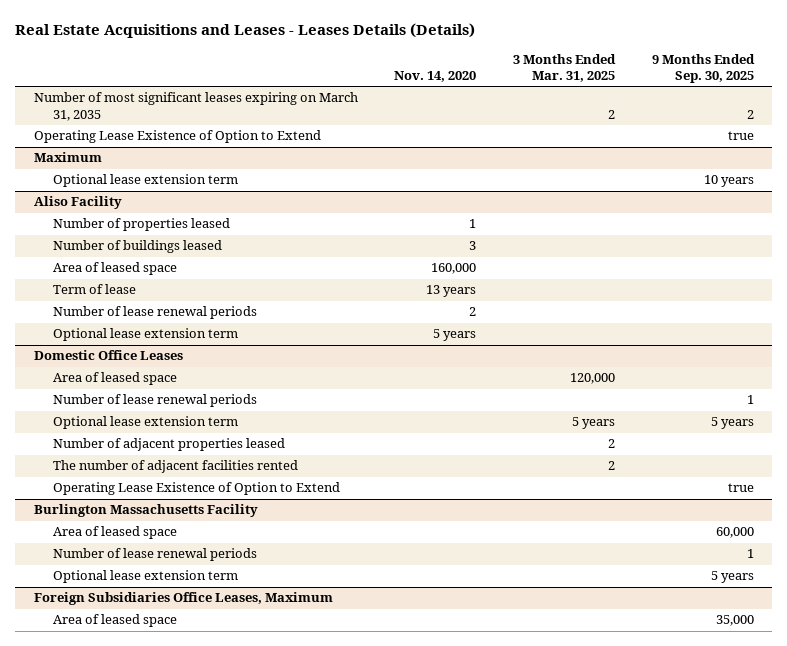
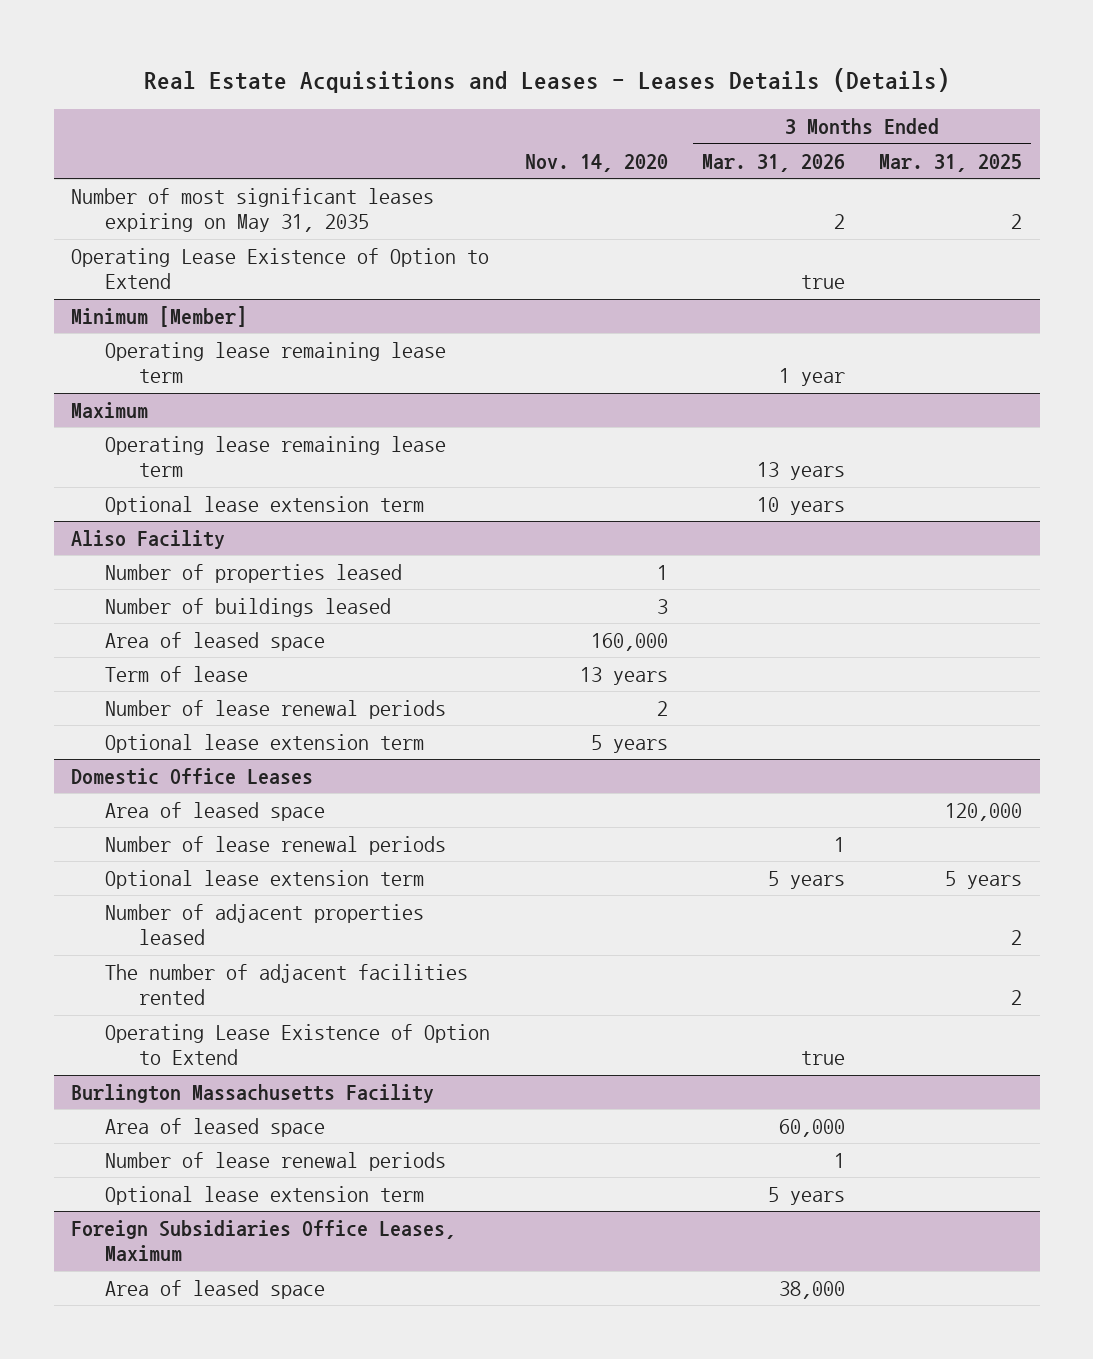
[651,53,755,83] 9 Months Ended Sep. 30, 2025 -> none
none -> [701,153,845,172] Mar. 31, 2026
[33,92,358,121] Number of most significant leases expiring on March 31, 2035 -> [71,188,435,233] Number of most significant leases expiring on May 31, 2035
none -> [71,306,248,328] Minimum [Member]
none -> [105,342,447,384] Operating lease remaining lease term
none -> [105,436,447,478] Operating lease remaining lease term

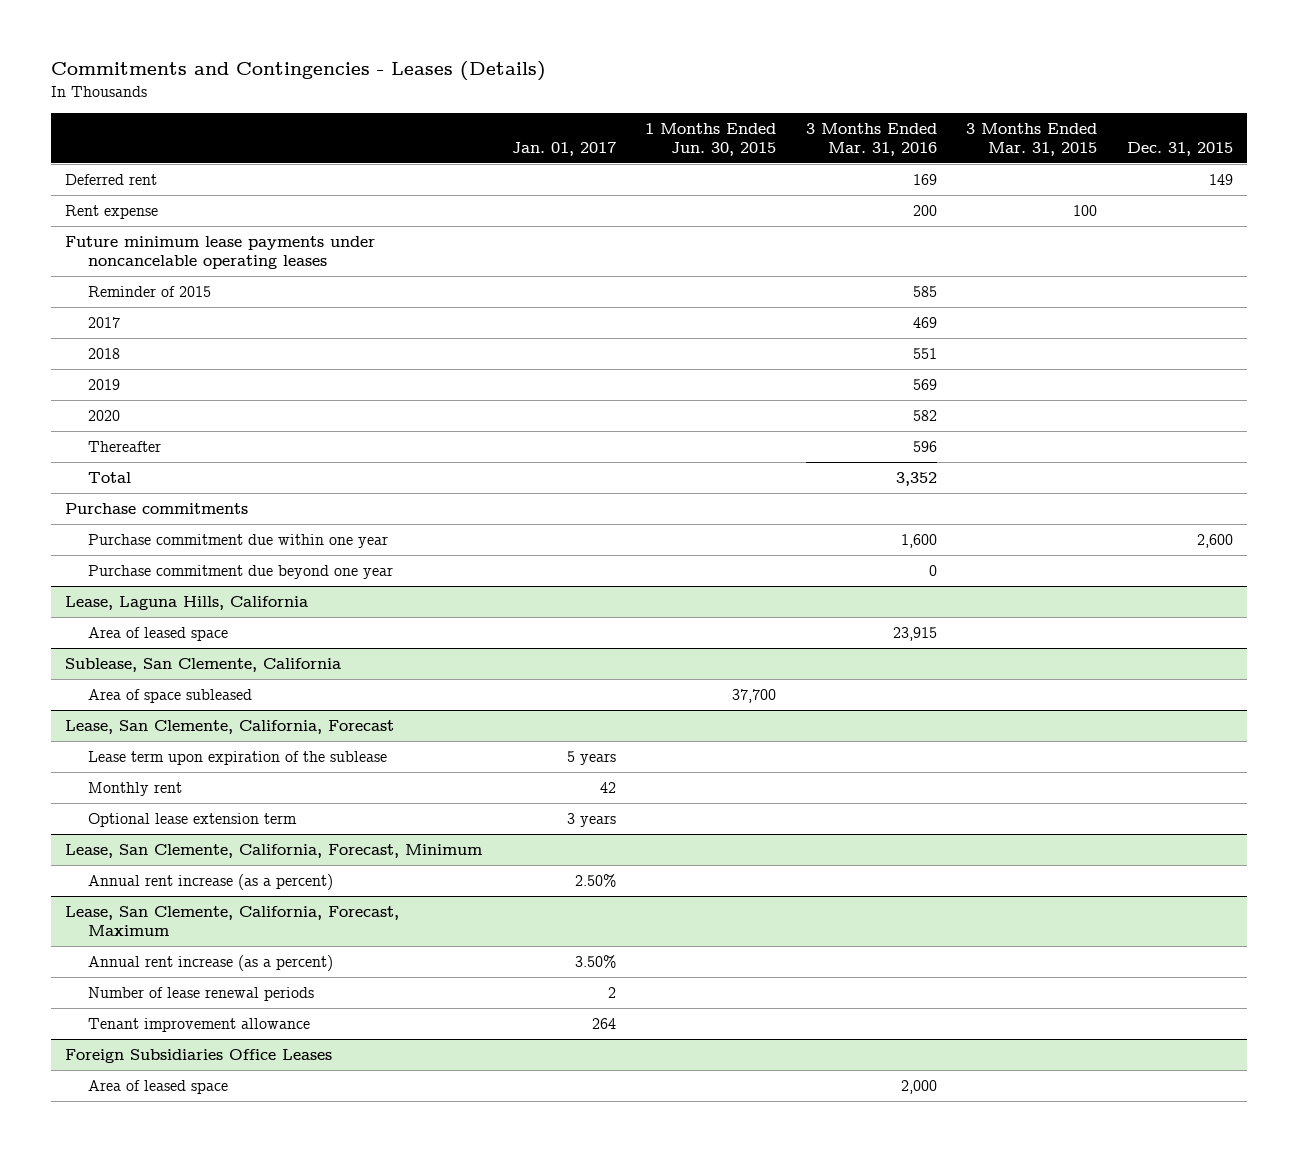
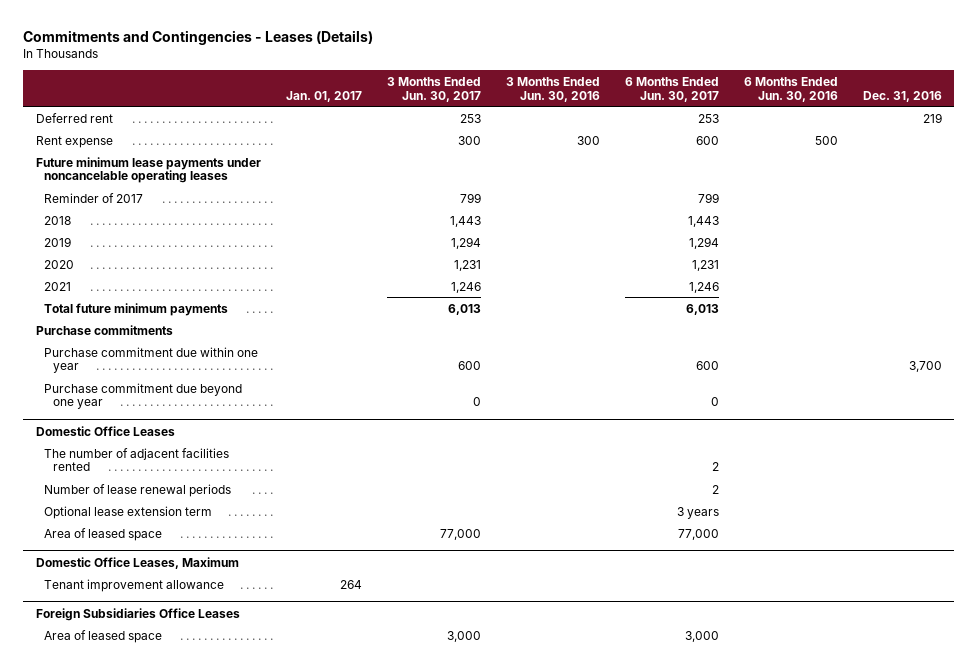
[645,122,777,156] 1 Months Ended Jun. 30, 2015 -> none
[805,122,937,156] 3 Months Ended Mar. 31, 2016 -> none
[966,122,1098,156] 3 Months Ended Mar. 31, 2015 -> none
[1126,141,1233,156] Dec. 31, 2015 -> none
none -> [386,76,481,102] 3 Months Ended Jun. 30, 2017
none -> [505,76,600,102] 3 Months Ended Jun. 30, 2016
none -> [624,76,719,102] 6 Months Ended Jun. 30, 2017
none -> [743,76,838,102] 6 Months Ended Jun. 30, 2016
none -> [862,90,942,102] Dec. 31, 2016
[88,316,121,328] 2017 -> none
[88,285,212,297] Reminder of 2015 -> [44,192,144,203] Reminder of 2017
[88,440,162,452] Thereafter -> none
none -> [44,281,72,291] 2021
[88,471,132,483] Total -> [44,302,229,316] Total future minimum payments
[65,595,309,610] Lease, Laguna Hills, California -> none
[88,626,229,641] Area of leased space -> none
[65,657,342,672] Sublease, San Clemente, California -> none
[88,688,253,703] Area of space subleased -> none
[65,719,395,734] Lease, San Clemente, California, Forecast -> none
[88,750,388,765] Lease term upon expiration of the sublease -> none
[88,781,183,796] Monthly rent -> none
[88,812,298,827] Optional lease extension term -> none
[65,843,483,858] Lease, San Clemente, California, Forecast, Minimum -> none
[88,873,334,890] Annual rent increase (as a percent) -> none
[88,954,334,971] Annual rent increase (as a percent) -> none
[88,986,315,1001] Number of lease renewal periods -> none
none -> [35,425,175,436] Domestic Office Leases
none -> [44,447,230,472] The number of adjacent facilities rented
none -> [44,483,232,497] Number of lease renewal periods
none -> [44,505,213,519] Optional lease extension term
none -> [44,527,163,541] Area of leased space
[65,905,400,936] Lease, San Clemente, California, Forecast, Maximum -> [35,556,239,569] Domestic Office Leases, Maximum

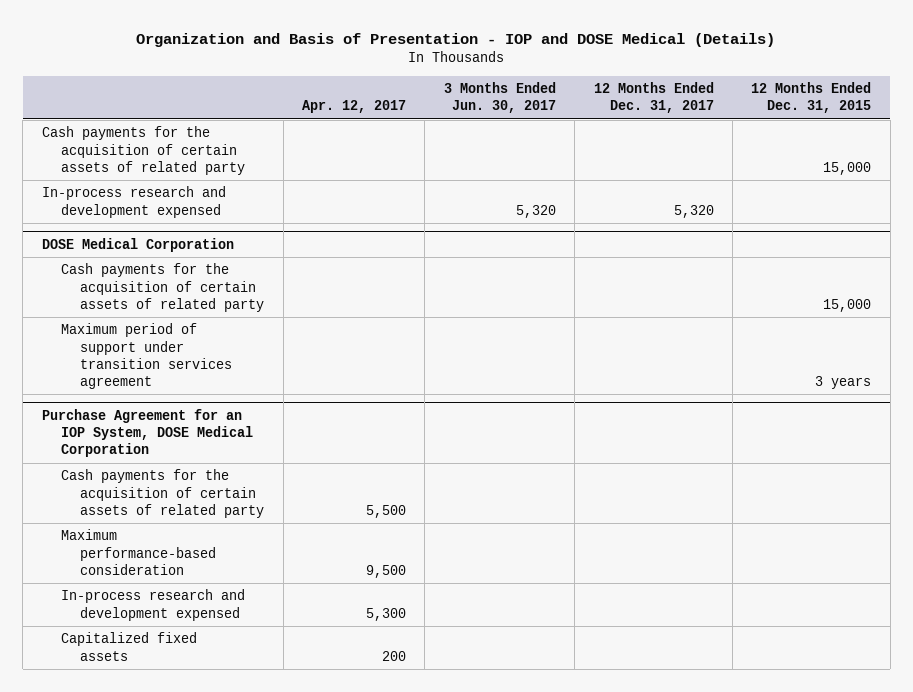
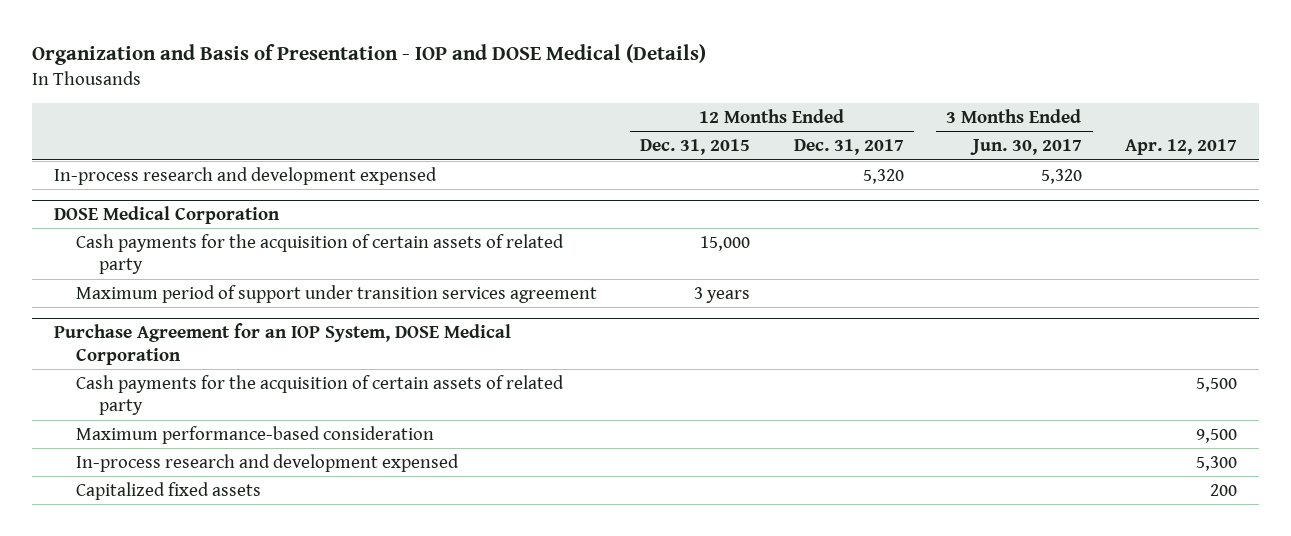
[41,126,245,175] Cash payments for the acquisition of certain assets of related party -> none

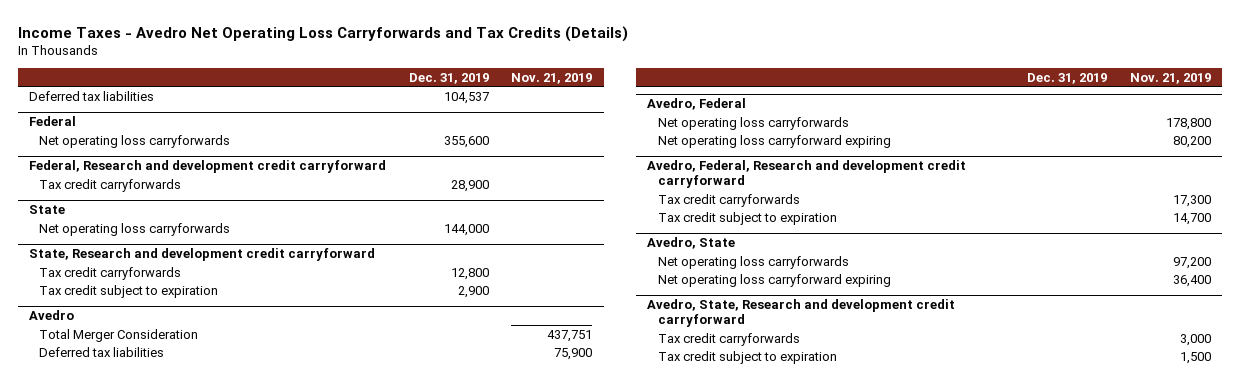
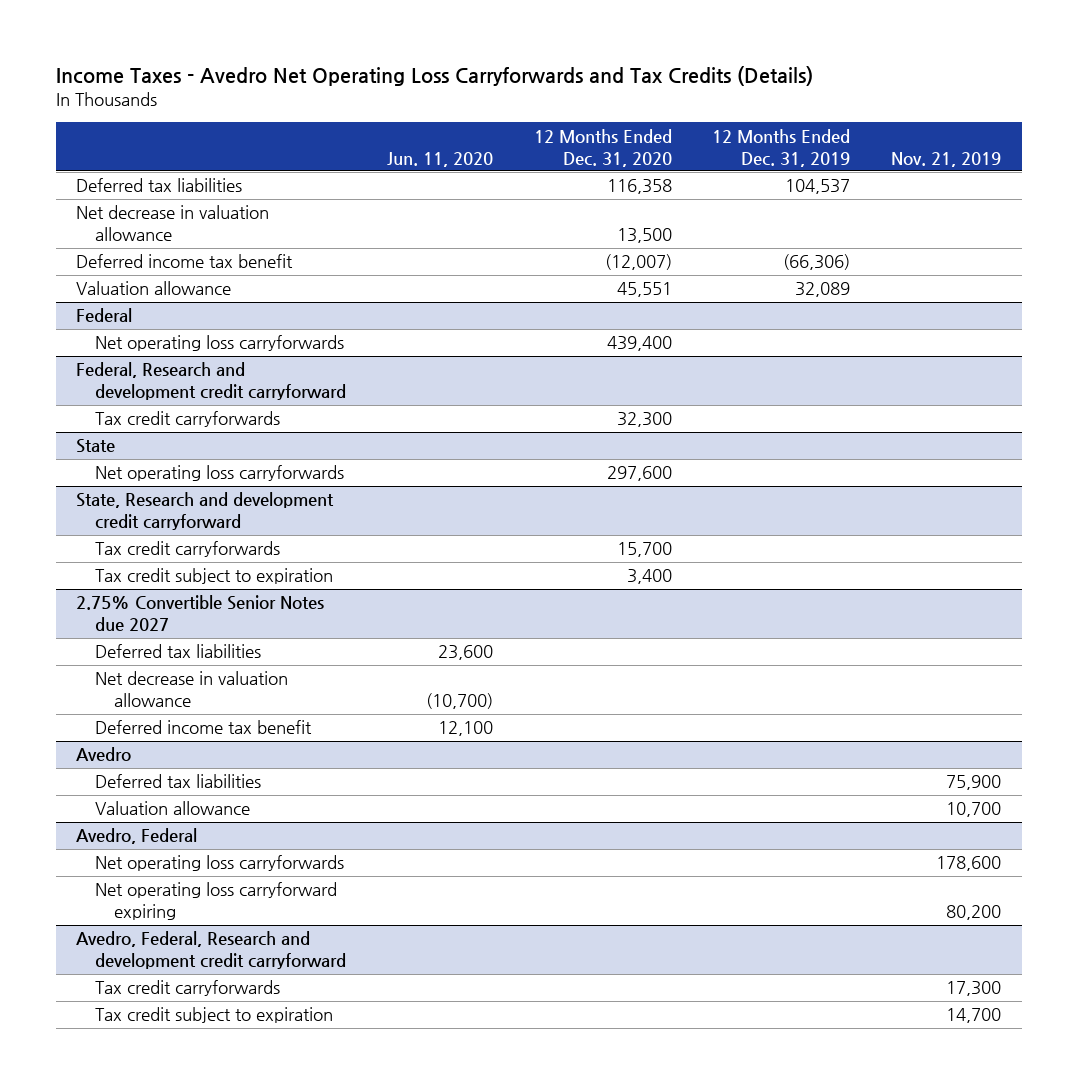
[408,72,489,84] Dec. 31, 2019 -> none
none -> [387,151,494,167] Jun. 11, 2020
none -> [533,128,672,167] 12 Months Ended Dec. 31, 2020
none -> [712,128,851,167] 12 Months Ended Dec. 31, 2019
none -> [76,205,270,242] Net decrease in valuation allowance
none -> [76,254,294,269] Deferred income tax benefit
none -> [76,281,232,296] Valuation allowance
none -> [76,595,325,632] 2.75% Convertible Senior Notes due 2027
none -> [95,644,262,659] Deferred tax liabilities
none -> [95,671,289,708] Net decrease in valuation allowance
none -> [95,720,313,735] Deferred income tax benefit
[39,328,199,342] Total Merger Consideration -> none
none -> [95,801,251,816] Valuation allowance
[1165,117,1211,130] 178,800 -> [936,856,1002,872] 178,600
[647,237,736,250] Avedro, State -> none
[657,255,849,269] Net operating loss carryforwards -> none
[657,273,891,287] Net operating loss carryforward expiring -> none
[647,299,956,328] Avedro, State, Research and development credit carryforward -> none
[657,332,800,346] Tax credit carryforwards -> none
[657,350,837,364] Tax credit subject to expiration -> none

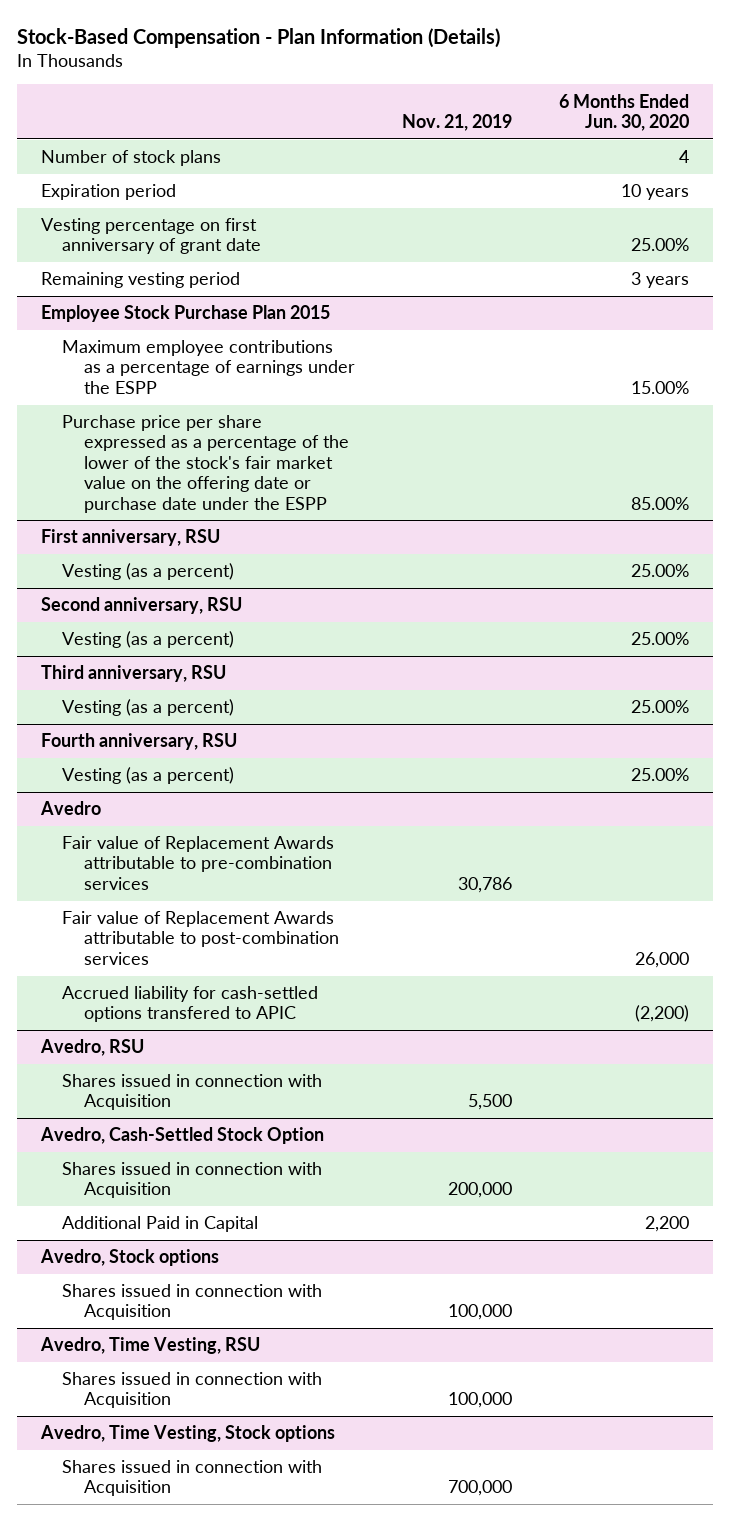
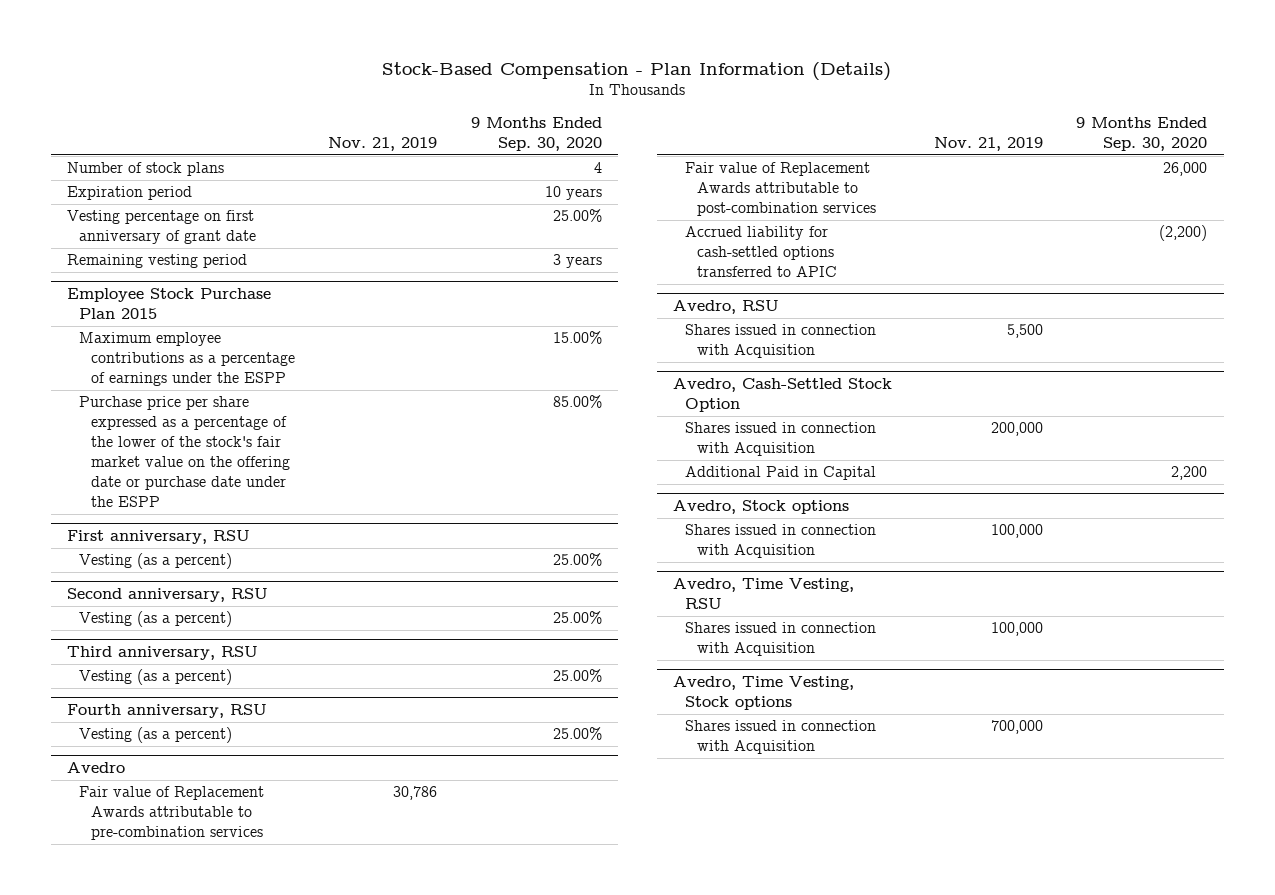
[559,93,690,131] 6 Months Ended Jun. 30, 2020 -> none
none -> [470,116,602,151] 9 Months Ended Sep. 30, 2020
[62,986,319,1023] Accrued liability for cash-settled options transfered to APIC -> [685,226,838,278] Accrued liability for cash-settled options transferred to APIC

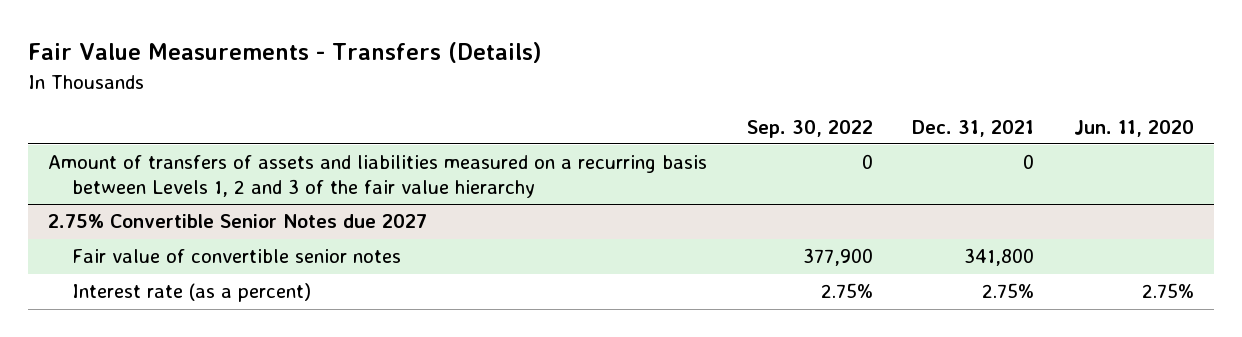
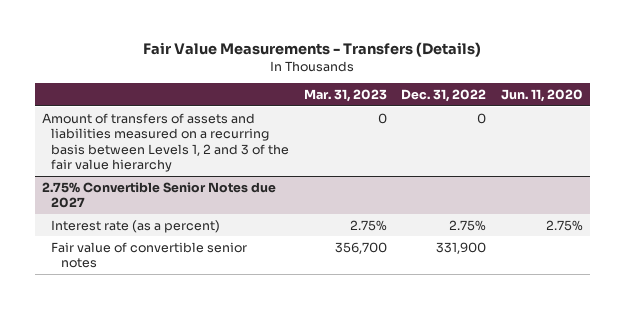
[746,119,873,138] Sep. 30, 2022 -> none
[912,119,1035,137] Dec. 31, 2021 -> none
none -> [303,89,387,103] Mar. 31, 2023
none -> [401,89,487,103] Dec. 31, 2022
[71,249,401,264] Fair value of convertible senior notes -> [51,241,248,269] Fair value of convertible senior notes

